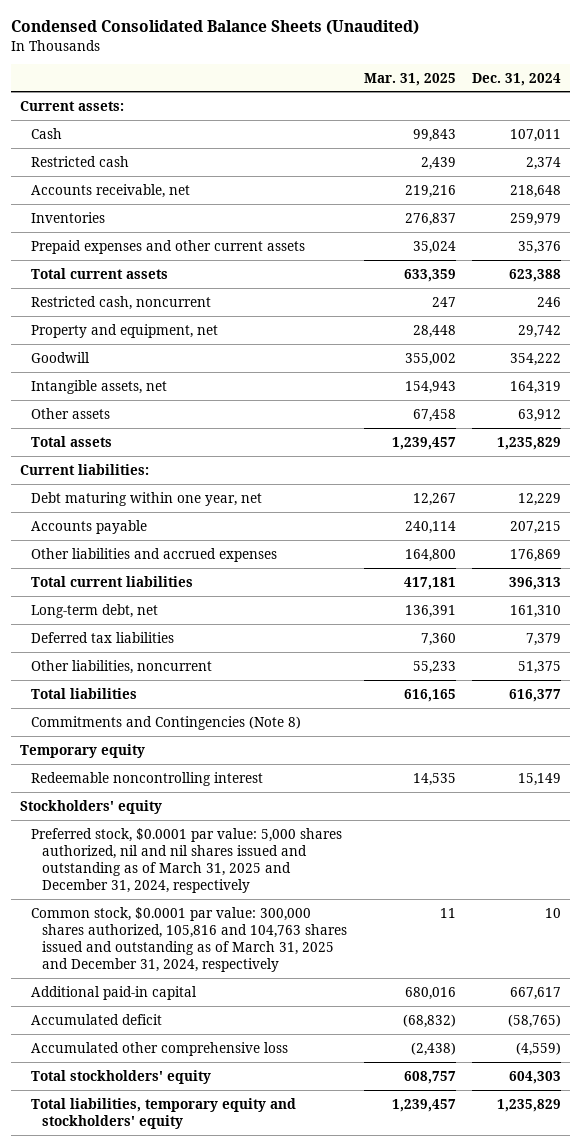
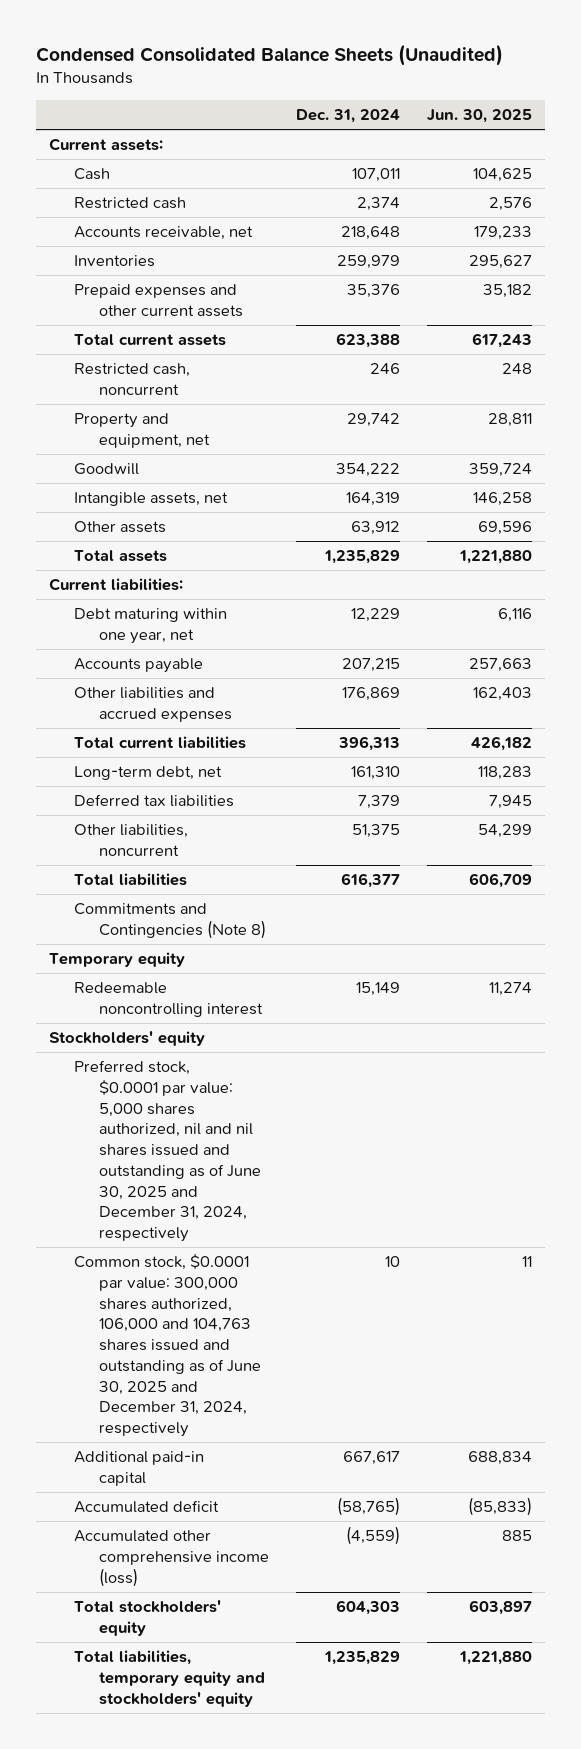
[363,72,456,86] Mar. 31, 2025 -> none
none -> [426,109,532,124] Jun. 30, 2025
[30,827,342,894] Preferred stock, $0.0001 par value: 5,000 shares authorized, nil and nil shares issued and outstanding as of March 31, 2025 and December 31, 2024, respectively -> [73,1060,261,1243] Preferred stock, $0.0001 par value: 5,000 shares authorized, nil and nil shares issued and outstanding as of June 30, 2025 and December 31, 2024, respectively
[30,906,347,973] Common stock, $0.0001 par value: 300,000 shares authorized, 105,816 and 104,763 shares issued and outstanding as of March 31, 2025 and December 31, 2024, respectively -> [73,1254,261,1438] Common stock, $0.0001 par value: 300,000 shares authorized, 106,000 and 104,763 shares issued and outstanding as of June 30, 2025 and December 31, 2024, respectively
[30,1041,288,1056] Accumulated other comprehensive loss -> [73,1530,269,1587] Accumulated other comprehensive income (loss)

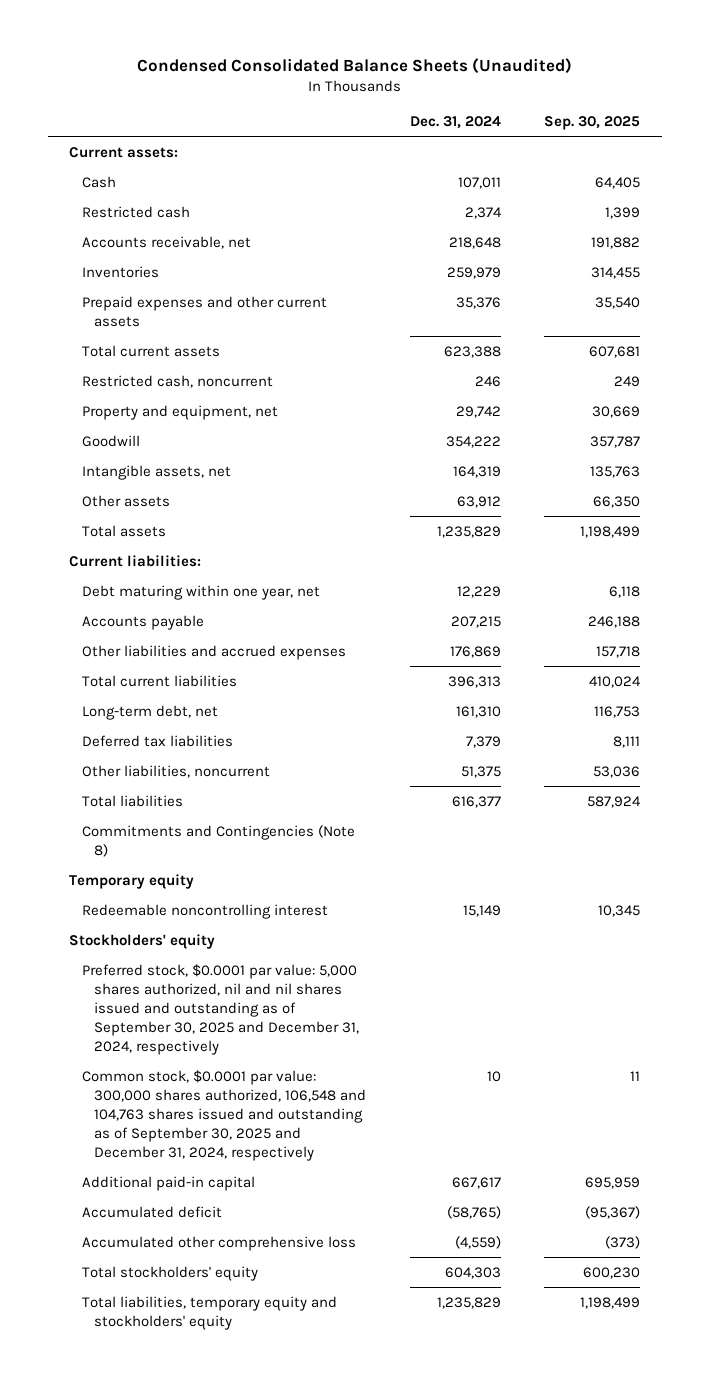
[426,109,532,124] Jun. 30, 2025 -> none
none -> [544,115,641,130] Sep. 30, 2025
[73,1060,261,1243] Preferred stock, $0.0001 par value: 5,000 shares authorized, nil and nil shares issued and outstanding as of June 30, 2025 and December 31, 2024, respectively -> [81,963,360,1056] Preferred stock, $0.0001 par value: 5,000 shares authorized, nil and nil shares issued and outstanding as of September 30, 2025 and December 31, 2024, respectively
[73,1254,261,1438] Common stock, $0.0001 par value: 300,000 shares authorized, 106,000 and 104,763 shares issued and outstanding as of June 30, 2025 and December 31, 2024, respectively -> [81,1069,367,1162] Common stock, $0.0001 par value: 300,000 shares authorized, 106,548 and 104,763 shares issued and outstanding as of September 30, 2025 and December 31, 2024, respectively
[73,1530,269,1587] Accumulated other comprehensive income (loss) -> [81,1235,356,1251] Accumulated other comprehensive loss

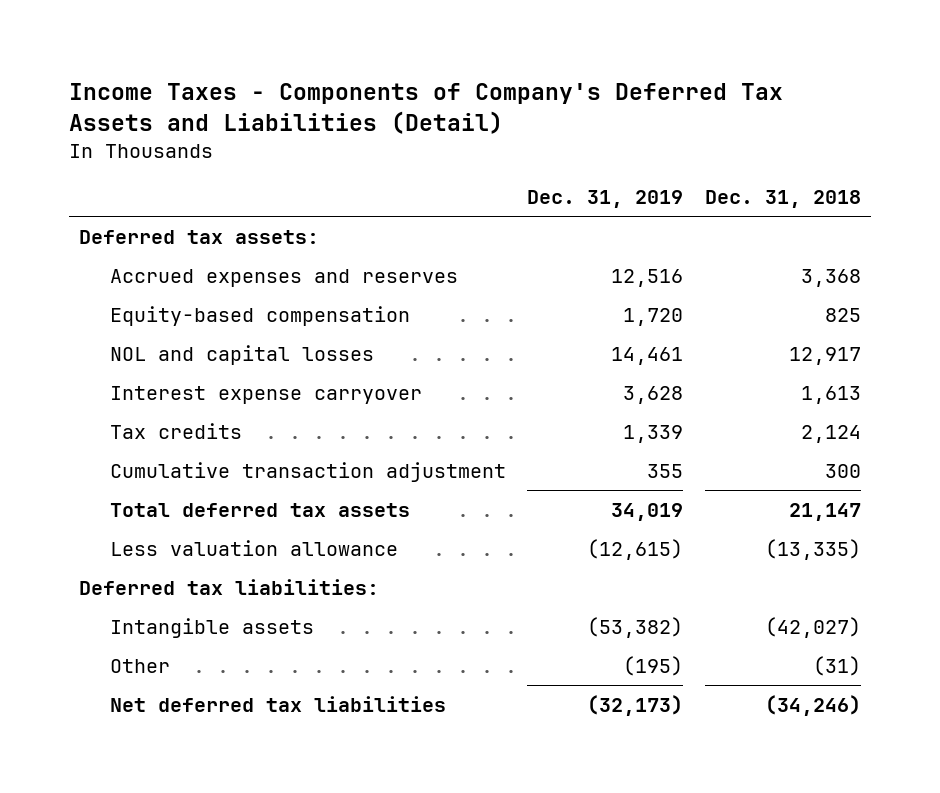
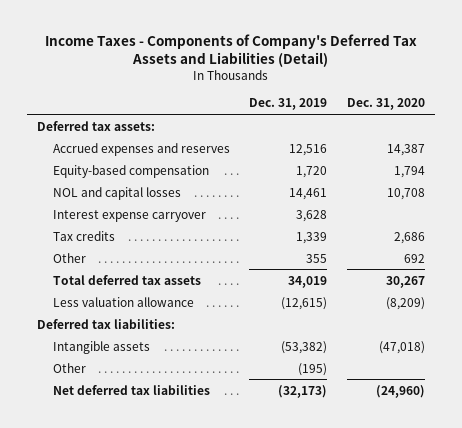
[704,190,861,209] Dec. 31, 2018 -> none
none -> [346,98,425,111] Dec. 31, 2020
[110,461,507,482] Cumulative transaction adjustment -> [52,252,86,263] Other

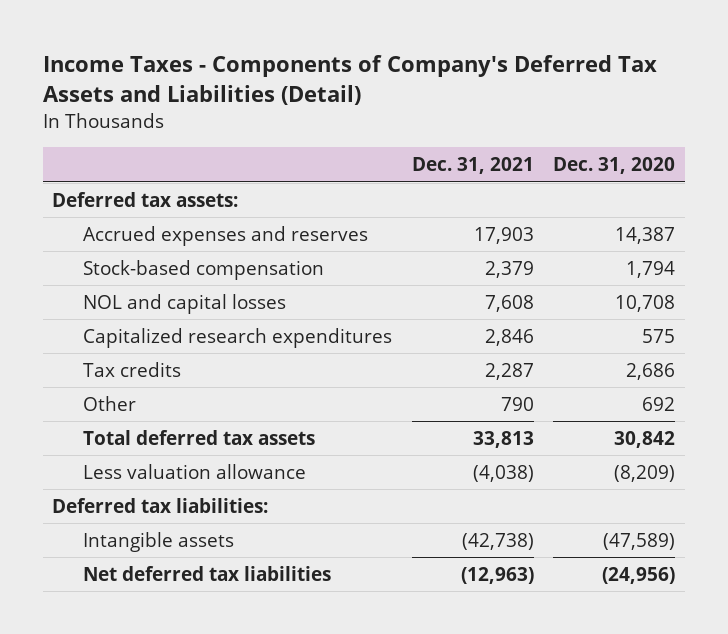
[249,98,328,111] Dec. 31, 2019 -> none
none -> [411,157,534,175] Dec. 31, 2021
[52,164,209,178] Equity-based compensation -> [83,260,325,281] Stock-based compensation
[52,209,206,222] Interest expense carryover -> none
none -> [83,328,393,349] Capitalized research expenditures
[385,275,425,288] 30,267 -> [614,431,676,449] 30,842
[52,362,86,373] Other -> none
[378,340,425,354] (47,018) -> [603,533,676,551] (47,589)
[375,384,425,398] (24,960) -> [602,567,676,585] (24,956)

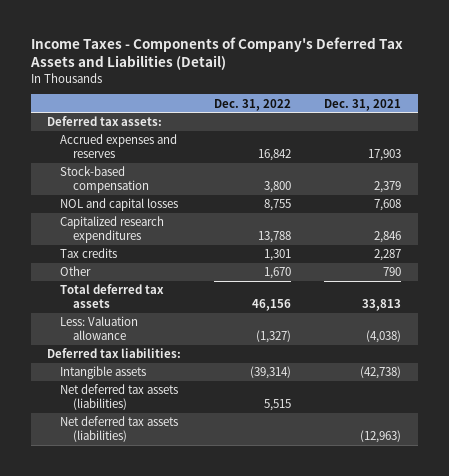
[553,157,676,175] Dec. 31, 2020 -> none
none -> [214,98,292,111] Dec. 31, 2022
[83,464,307,480] Less valuation allowance -> [60,316,139,341] Less: Valuation allowance
none -> [60,384,179,411] Net deferred tax assets (liabilities)
[83,566,332,582] Net deferred tax liabilities -> [60,416,179,443] Net deferred tax assets (liabilities)

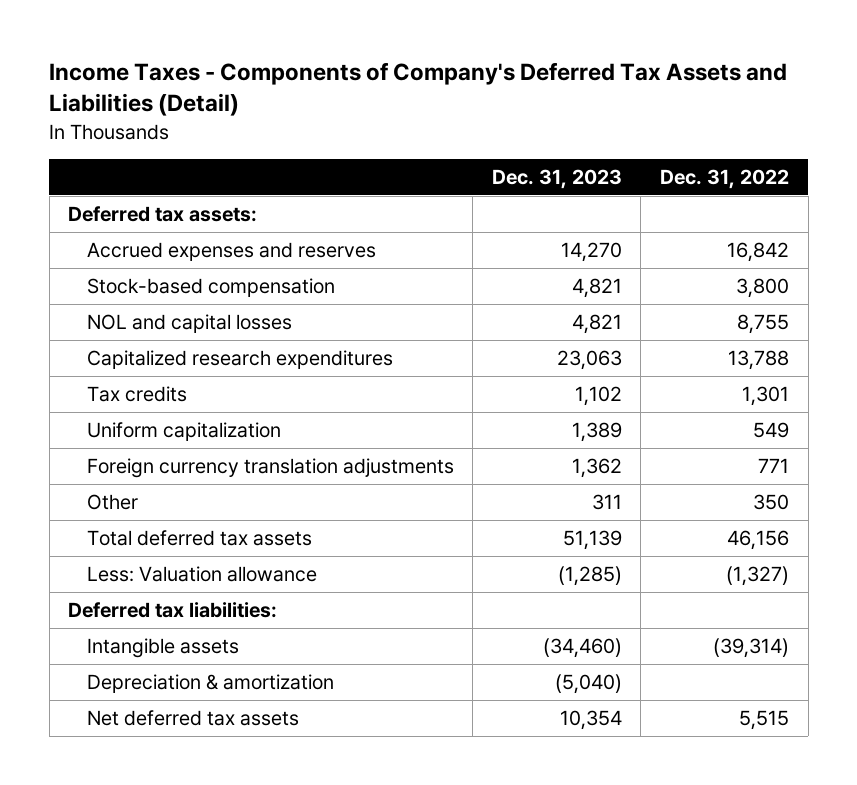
[324,98,402,111] Dec. 31, 2021 -> none
none -> [491,168,622,189] Dec. 31, 2023
none -> [86,422,281,442] Uniform capitalization
none -> [86,458,454,479] Foreign currency translation adjustments
[264,267,292,280] 1,670 -> [752,494,789,511] 350
[60,416,179,443] Net deferred tax assets (liabilities) -> none
none -> [86,674,334,694] Depreciation & amortization
[60,384,179,411] Net deferred tax assets (liabilities) -> [86,710,299,727] Net deferred tax assets

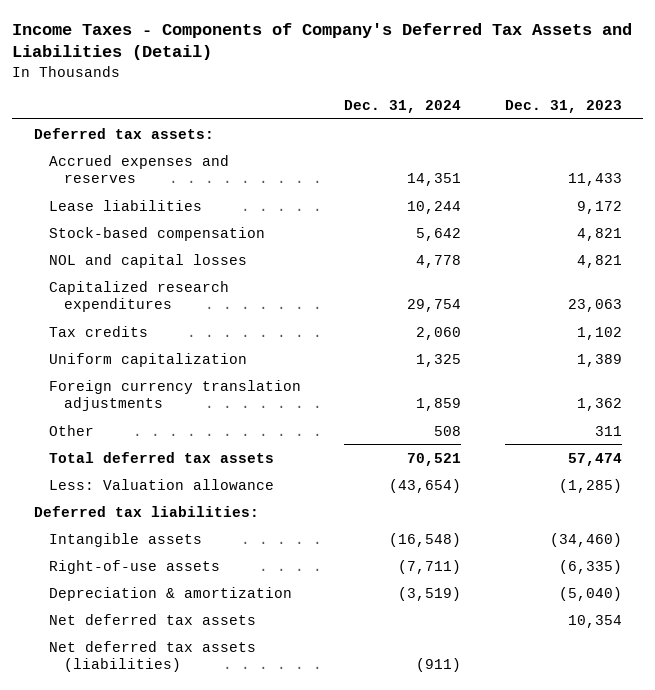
[659,168,789,189] Dec. 31, 2022 -> none
none -> [344,100,462,114] Dec. 31, 2024
[560,242,622,263] 14,270 -> [567,173,622,187] 11,433
none -> [48,199,202,211] Lease liabilities
[562,530,622,551] 51,139 -> [567,452,622,466] 57,474
none -> [48,559,220,574] Right-of-use assets
none -> [48,640,256,673] Net deferred tax assets (liabilities)

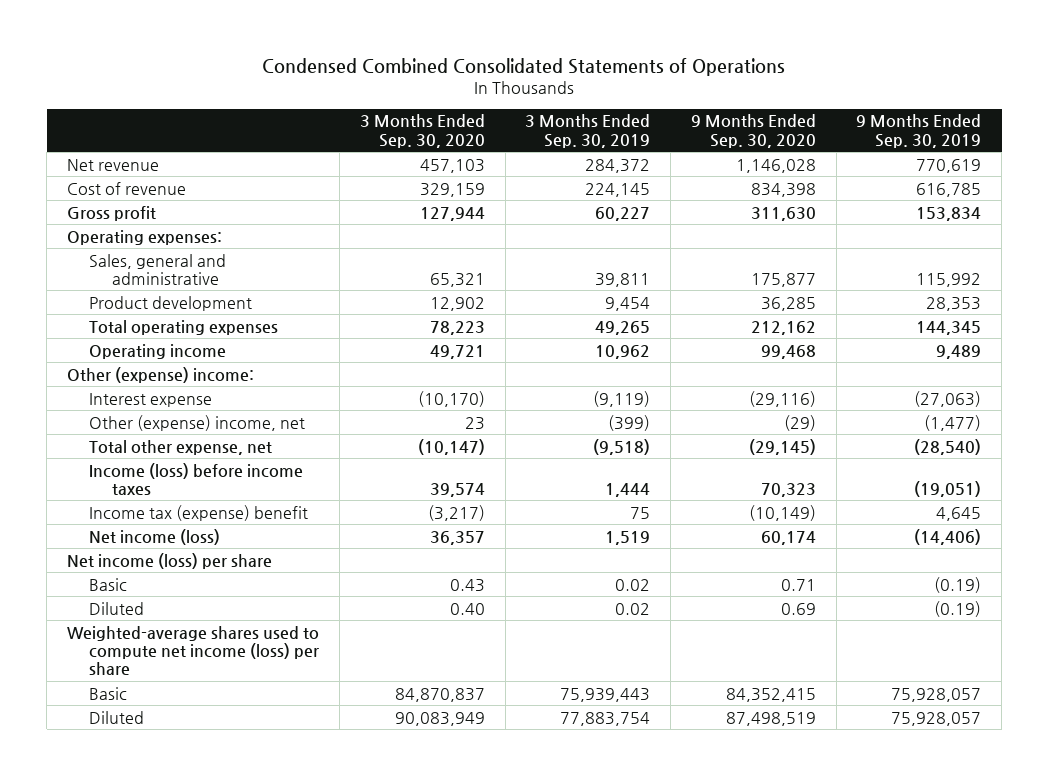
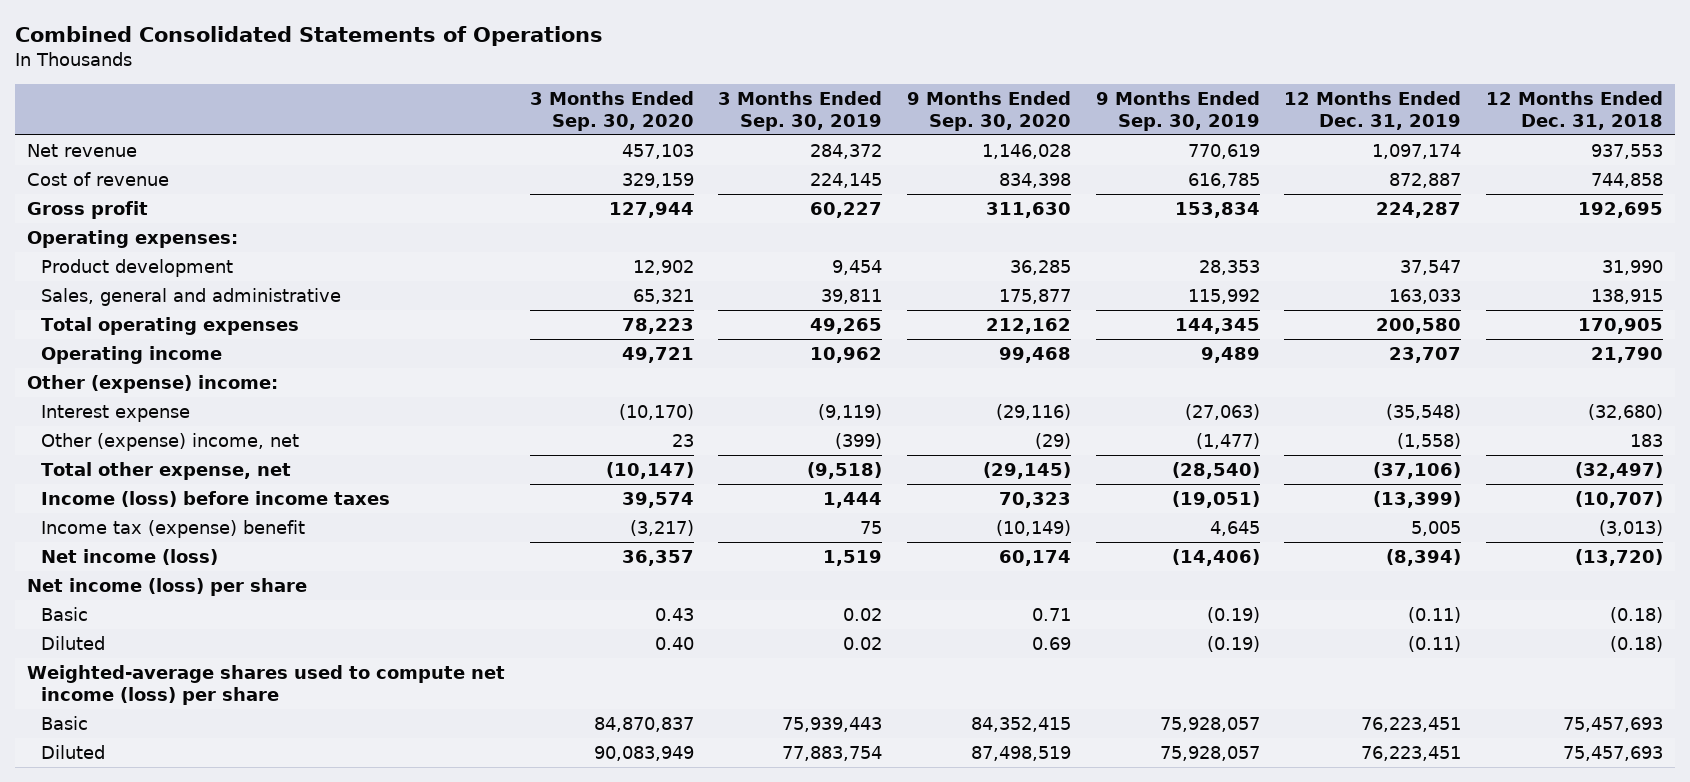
[262,57,786,76] Condensed Combined Consolidated Statements of Operations -> [14,26,603,47] Combined Consolidated Statements of Operations
none -> [1284,90,1462,130] 12 Months Ended Dec. 31, 2019
none -> [1485,90,1663,130] 12 Months Ended Dec. 31, 2018
[89,253,227,285] Sales, general and administrative -> [40,287,341,306] Sales, general and administrative

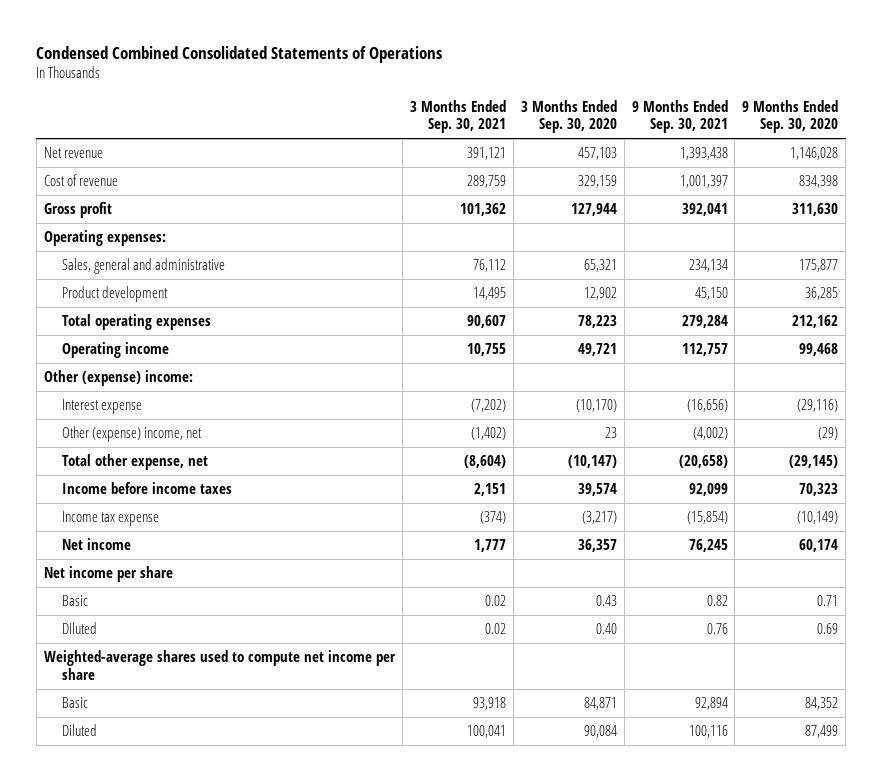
[14,26,603,47] Combined Consolidated Statements of Operations -> [36,45,443,63] Condensed Combined Consolidated Statements of Operations
[718,90,883,131] 3 Months Ended Sep. 30, 2019 -> none
[1095,90,1260,131] 9 Months Ended Sep. 30, 2019 -> none
[1284,90,1462,130] 12 Months Ended Dec. 31, 2019 -> none
[1485,90,1663,130] 12 Months Ended Dec. 31, 2018 -> none
none -> [409,99,506,133] 3 Months Ended Sep. 30, 2021
none -> [631,99,728,133] 9 Months Ended Sep. 30, 2021
[40,258,233,277] Product development -> [61,286,168,303] Product development
[40,490,390,507] Income (loss) before income taxes -> [61,482,232,495] Income before income taxes
[40,519,305,538] Income tax (expense) benefit -> [61,511,159,527] Income tax expense
[40,548,218,565] Net income (loss) -> [61,538,131,551] Net income
[26,577,307,596] Net income (loss) per share -> [43,566,173,583] Net income per share
[26,664,505,706] Weighted-average shares used to compute net income (loss) per share -> [43,650,396,680] Weighted-average shares used to compute net income per share
[593,716,694,732] 84,870,837 -> [583,697,617,711] 84,871
[970,716,1071,732] 84,352,415 -> [805,697,839,711] 84,352
[593,745,694,761] 90,083,949 -> [583,725,617,739] 90,084
[970,745,1071,761] 87,498,519 -> [805,725,839,739] 87,499

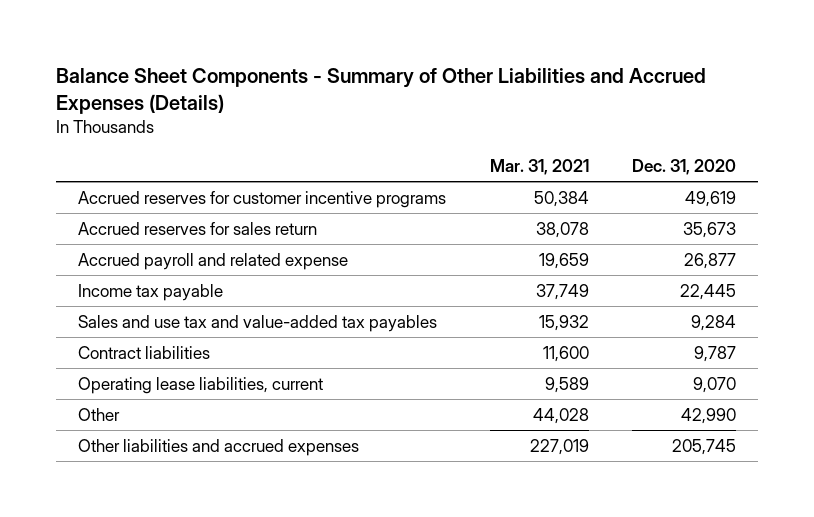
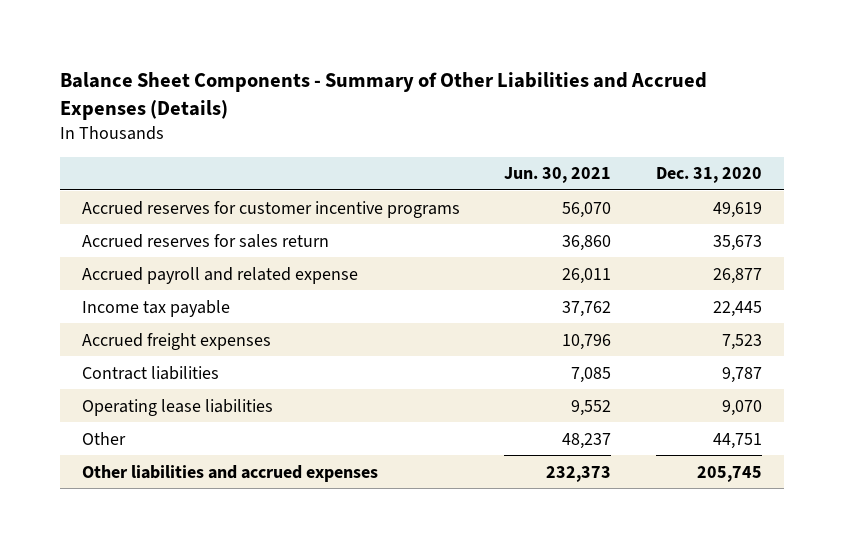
[489,158,589,175] Mar. 31, 2021 -> none
none -> [504,167,612,184] Jun. 30, 2021
[78,314,438,332] Sales and use tax and value-added tax payables -> none
none -> [81,332,271,350] Accrued freight expenses
[78,376,324,394] Operating lease liabilities, current -> [81,398,273,416] Operating lease liabilities
[681,407,737,424] 42,990 -> [712,432,762,449] 44,751

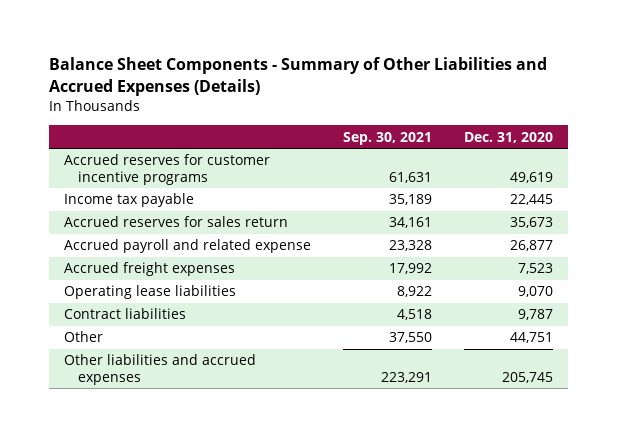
[504,167,612,184] Jun. 30, 2021 -> none
none -> [342,131,432,145] Sep. 30, 2021
[81,299,230,317] Income tax payable -> [64,193,195,208] Income tax payable
[81,365,219,380] Contract liabilities -> [64,308,187,320] Contract liabilities

